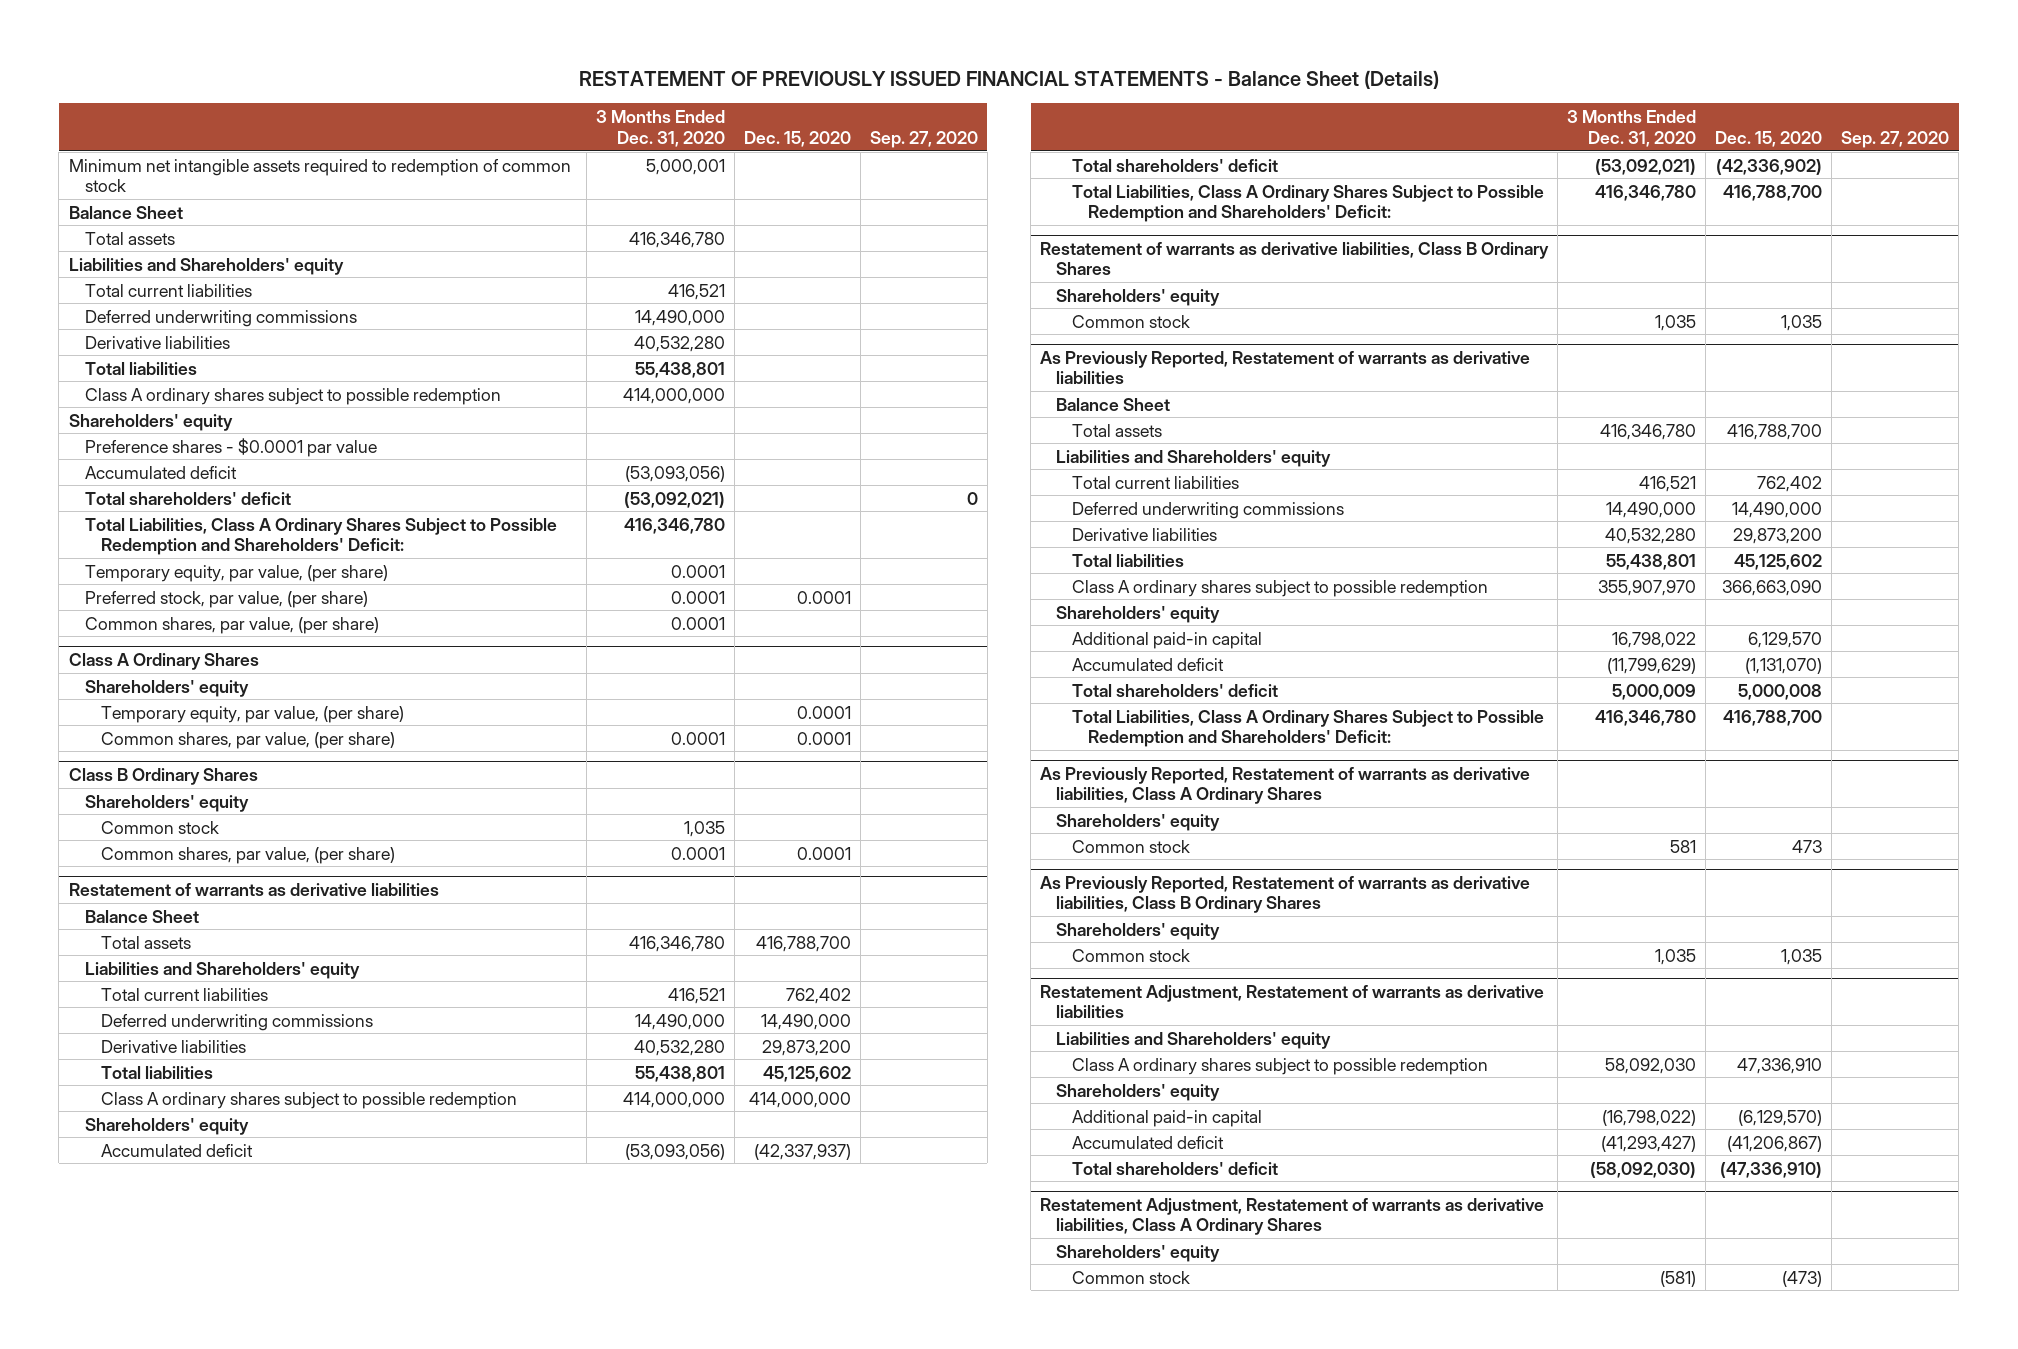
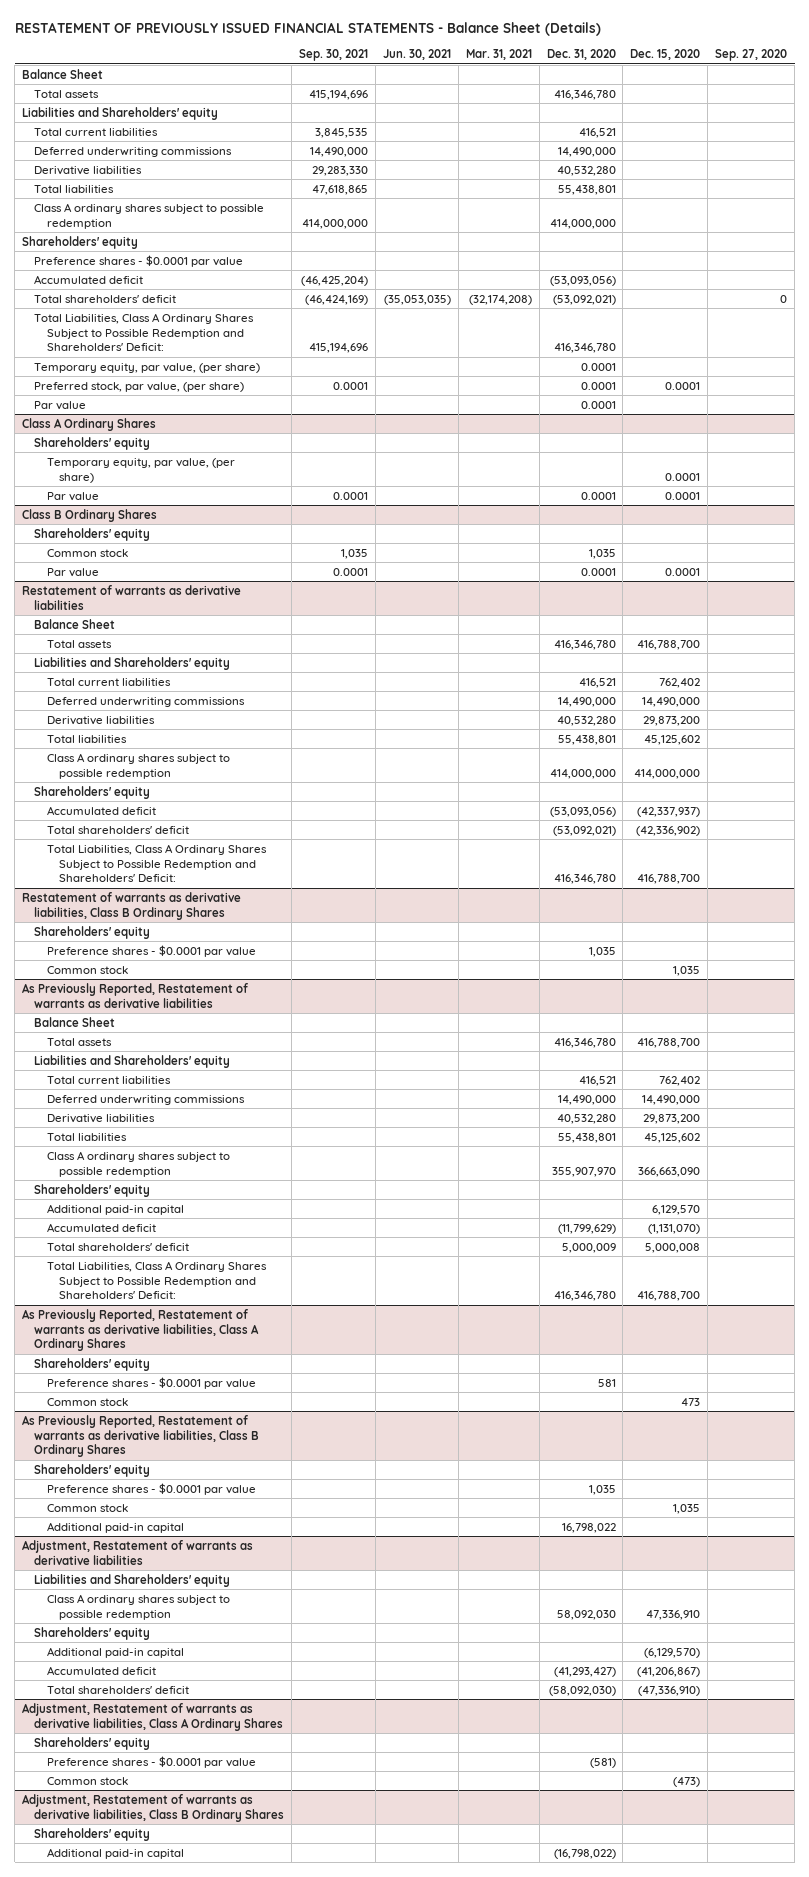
[595,110,725,147] 3 Months Ended Dec. 31, 2020 -> none
none -> [299,49,369,62] Sep. 30, 2021
none -> [382,49,451,61] Jun. 30, 2021
none -> [465,49,532,61] Mar. 31, 2021
none -> [546,49,616,61] Dec. 31, 2020
[68,158,571,193] Minimum net intangible assets required to redemption of common stock -> none
[84,616,379,634] Common shares, par value, (per share) -> [34,400,87,410] Par value
[100,731,395,749] Common shares, par value, (per share) -> [46,491,99,501] Par value
[100,846,395,864] Common shares, par value, (per share) -> [46,567,99,577] Par value
none -> [46,944,256,957] Preference shares - $0.0001 par value
none -> [46,1376,256,1389] Preference shares - $0.0001 par value
none -> [46,1482,256,1495] Preference shares - $0.0001 par value
none -> [46,1521,184,1533] Additional paid-in capital
[1040,984,1545,1019] Restatement Adjustment, Restatement of warrants as derivative liabilities -> [22,1539,254,1565] Adjustment, Restatement of warrants as derivative liabilities
[1040,1197,1545,1236] Restatement Adjustment, Restatement of warrants as derivative liabilities, Class A Ordinary Shares -> [22,1702,284,1731] Adjustment, Restatement of warrants as derivative liabilities, Class A Ordinary Shares
none -> [46,1755,256,1768] Preference shares - $0.0001 par value
none -> [22,1793,285,1822] Adjustment, Restatement of warrants as derivative liabilities, Class B Ordinary Shares
none -> [34,1827,151,1841] Shareholders' equity
none -> [46,1847,184,1859] Additional paid-in capital

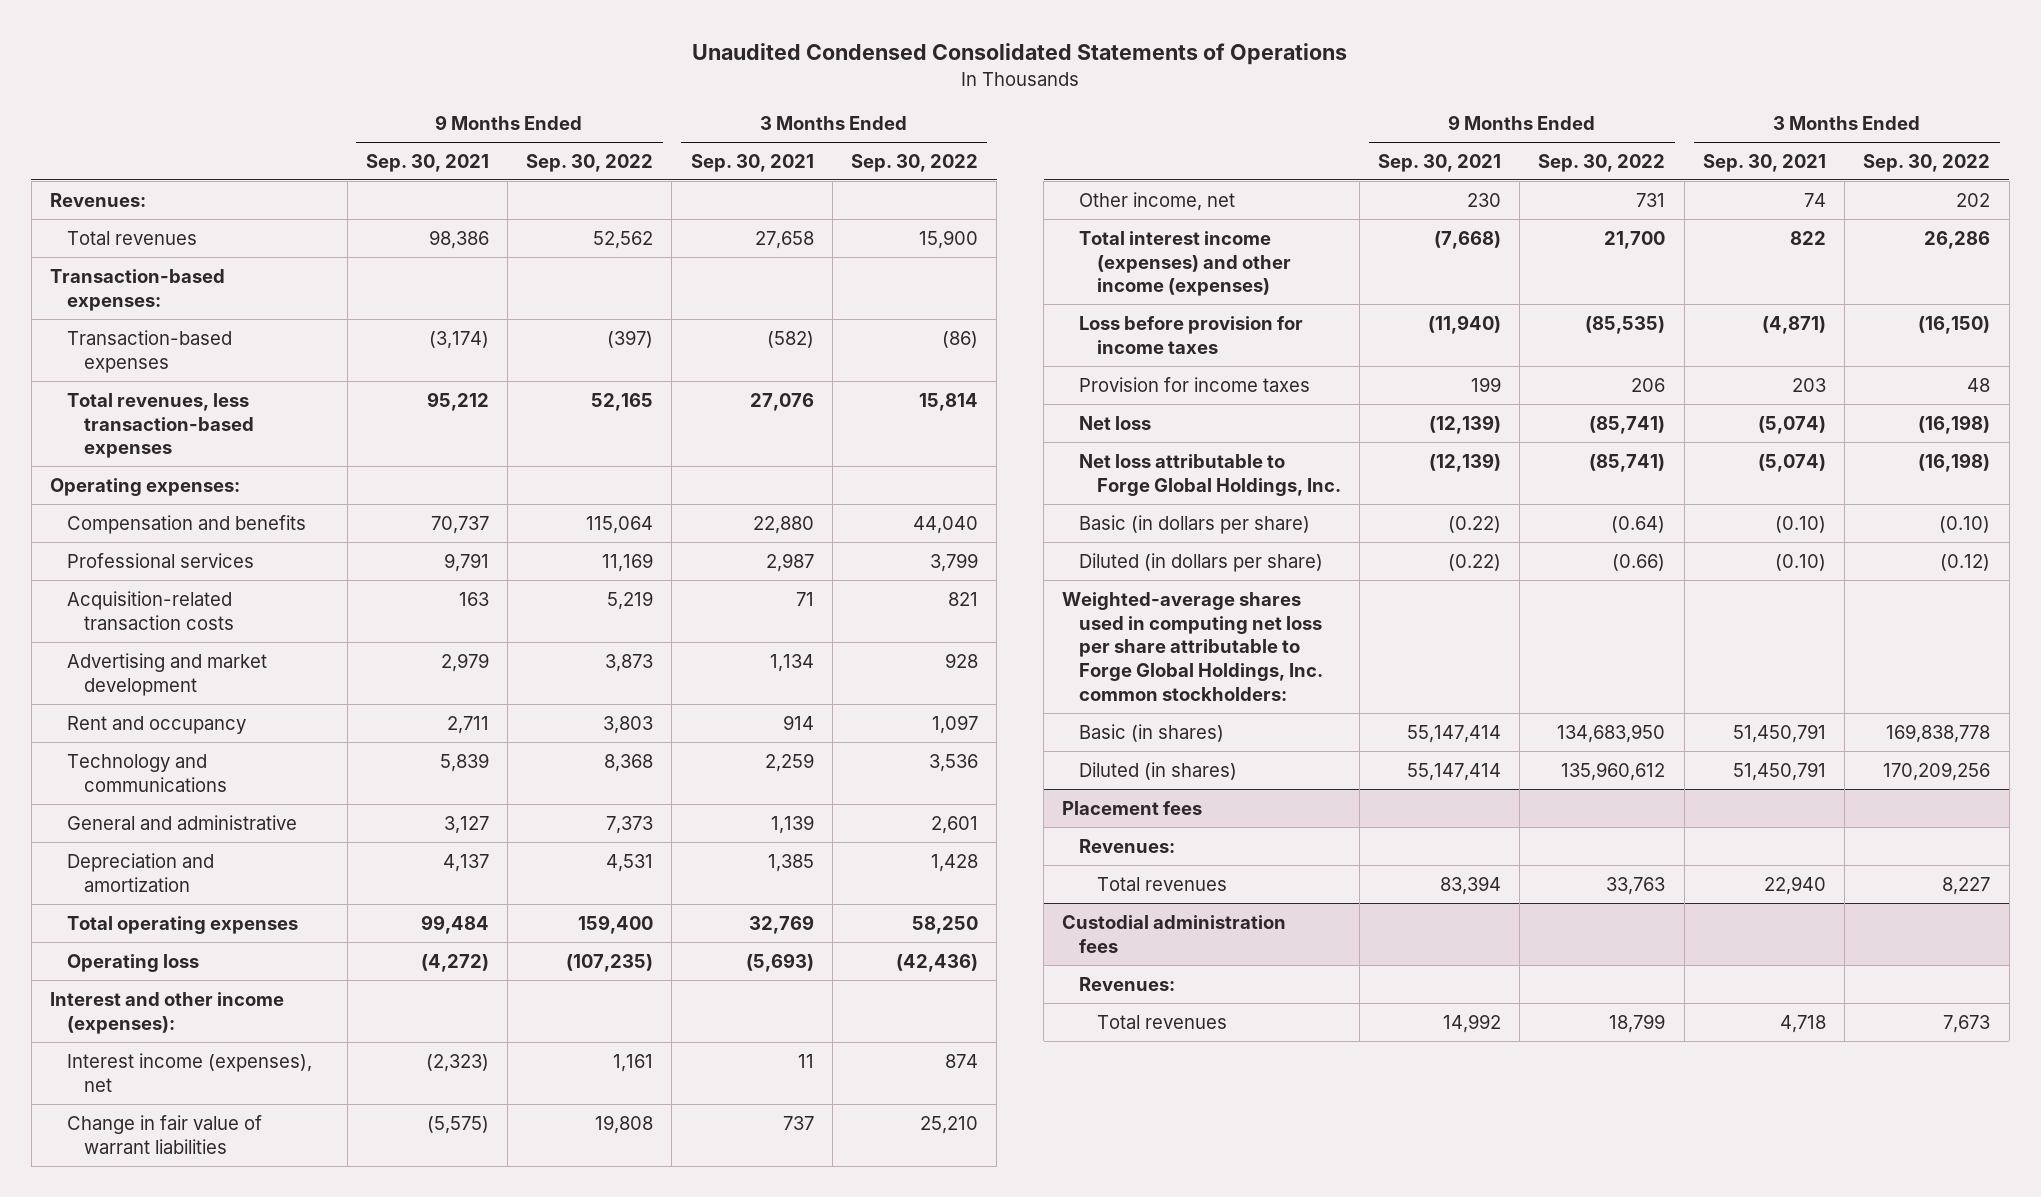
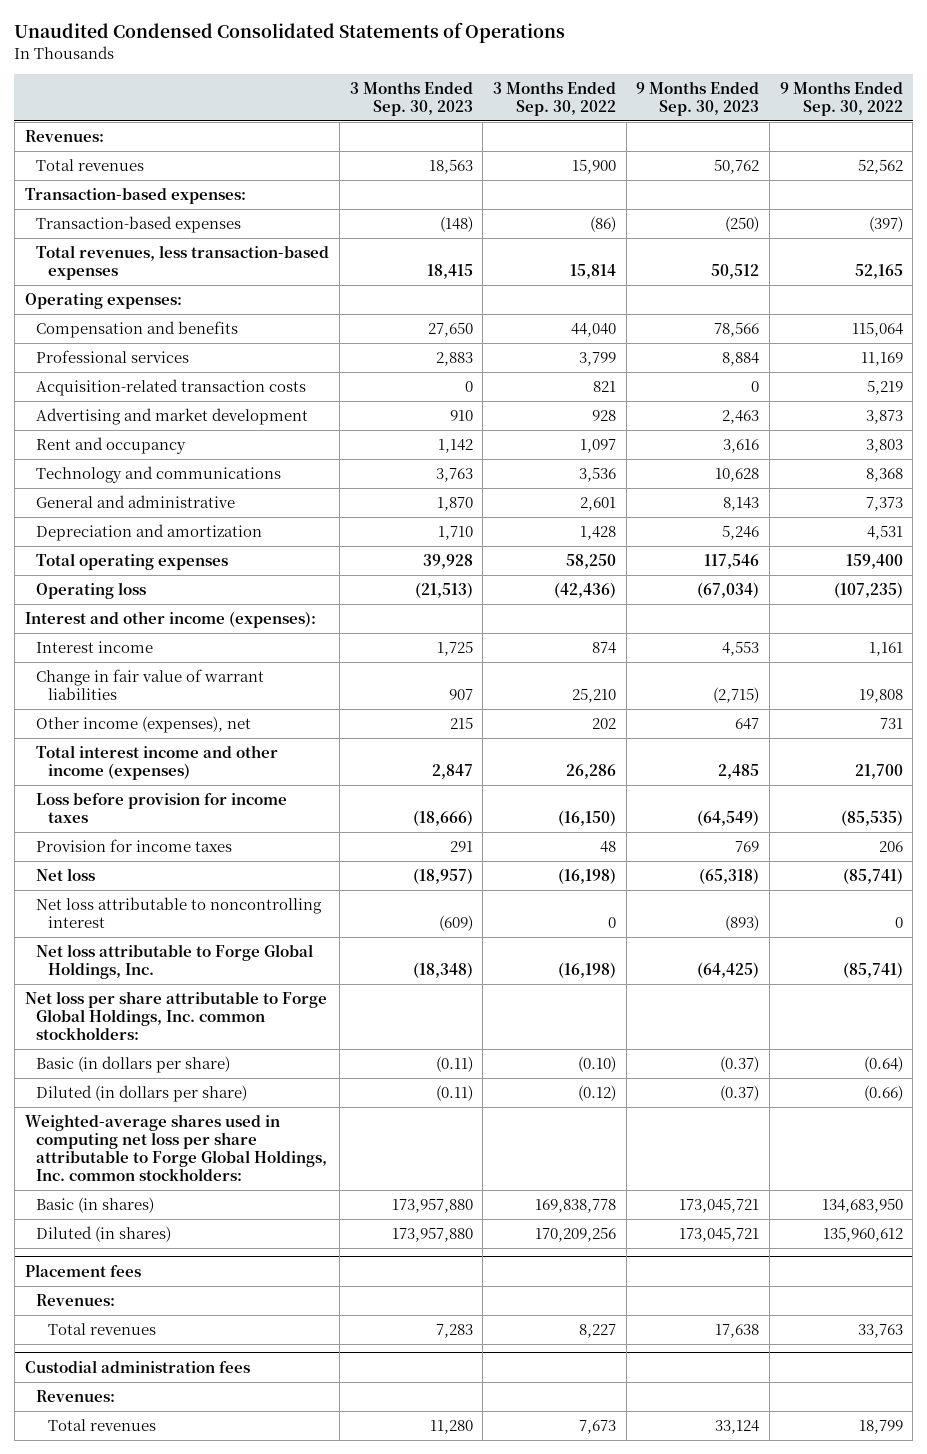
[365,153,489,172] Sep. 30, 2021 -> none
[690,153,814,172] Sep. 30, 2021 -> none
none -> [349,81,473,116] 3 Months Ended Sep. 30, 2023
none -> [636,81,760,116] 9 Months Ended Sep. 30, 2023
[67,1052,313,1092] Interest income (expenses), net -> [36,641,154,654] Interest income
[1079,191,1236,211] Other income, net -> [36,716,252,734] Other income (expenses), net
[1079,230,1291,297] Total interest income (expenses) and other income (expenses) -> [36,745,279,781] Total interest income and other income (expenses)
none -> [36,897,323,929] Net loss attributable to noncontrolling interest
none -> [24,991,327,1040] Net loss per share attributable to Forge Global Holdings, Inc. common stockholders:

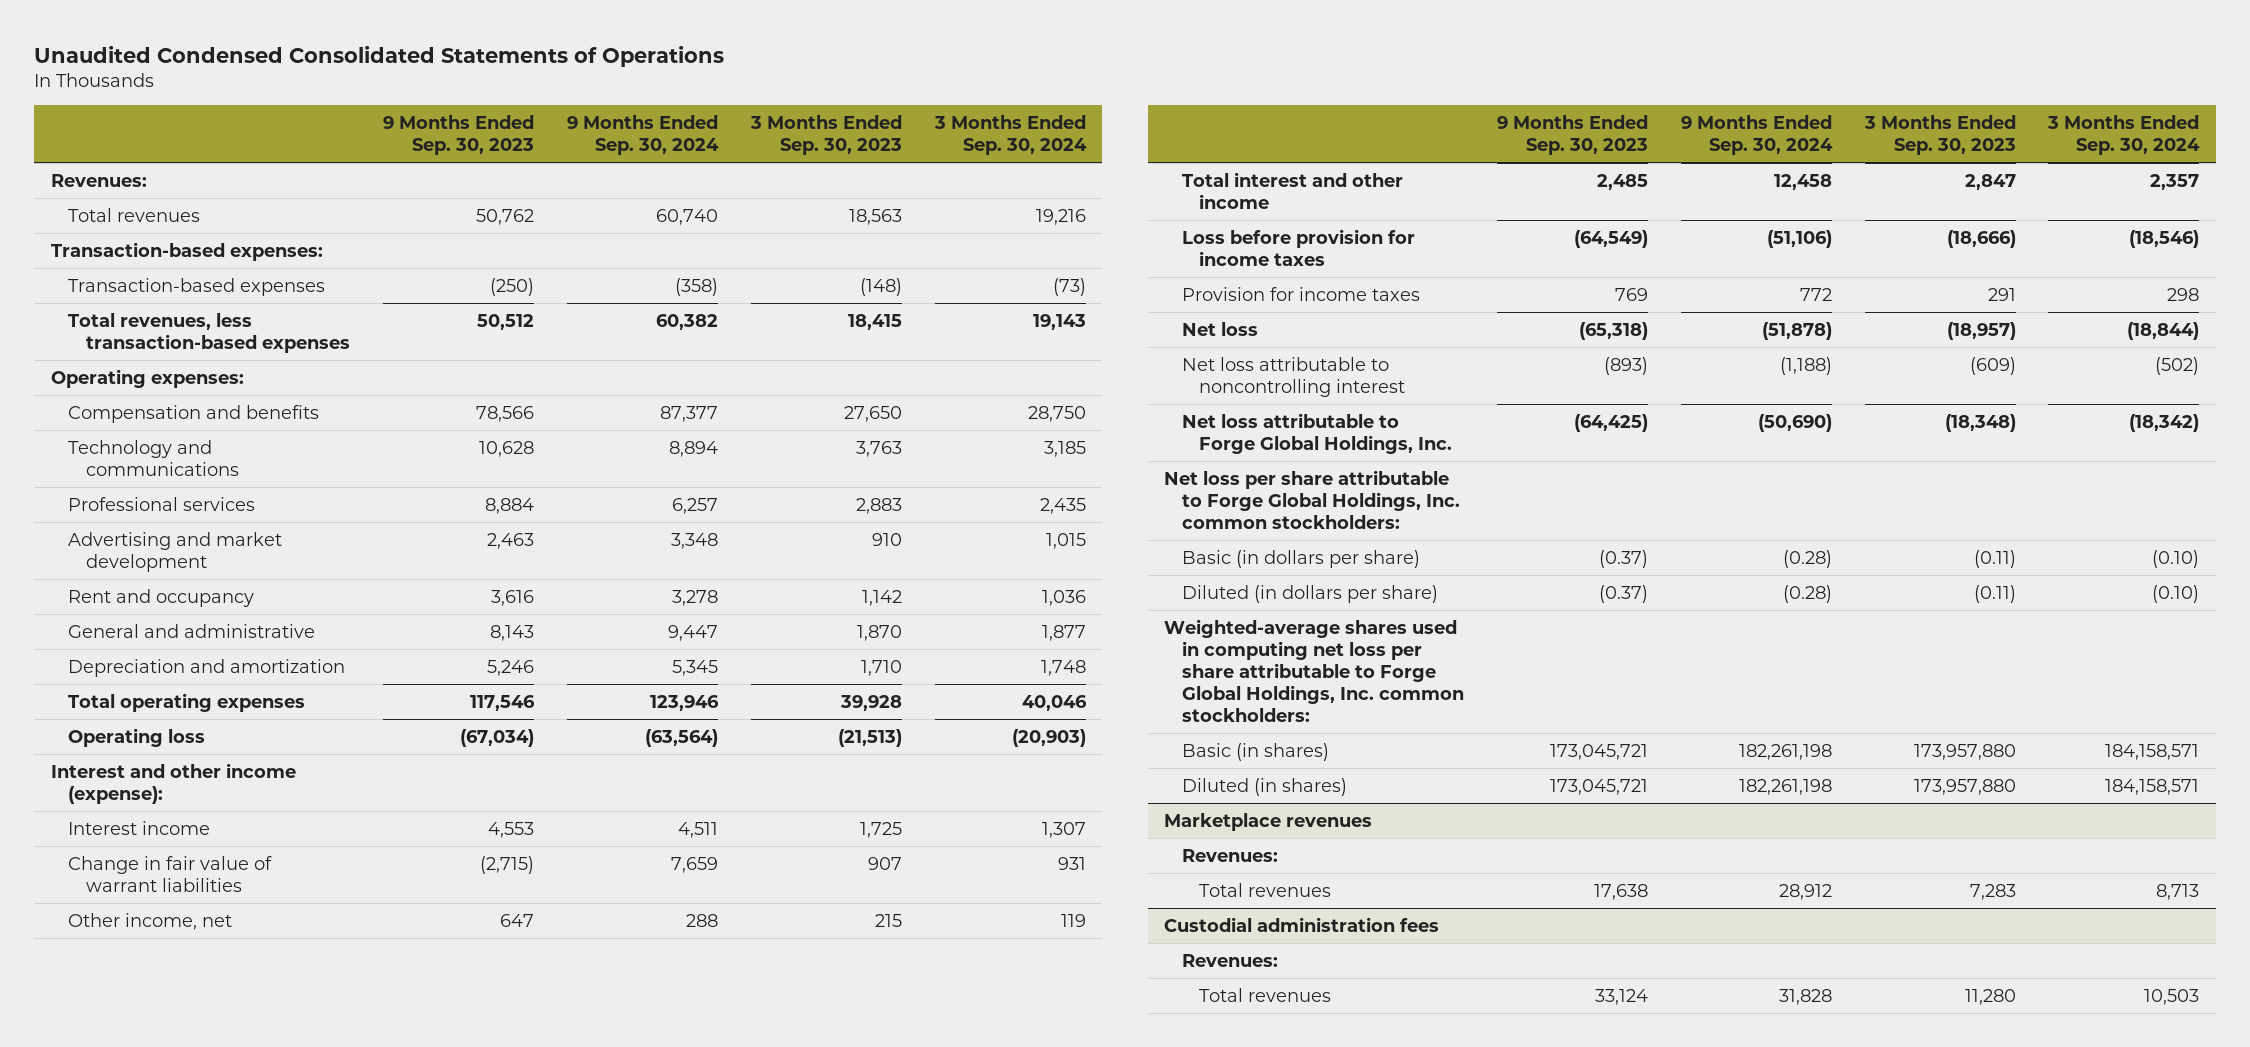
[492,81,616,116] 3 Months Ended Sep. 30, 2022 -> none
[779,81,903,116] 9 Months Ended Sep. 30, 2022 -> none
none -> [567,115,720,156] 9 Months Ended Sep. 30, 2024
none -> [934,115,1088,156] 3 Months Ended Sep. 30, 2024
[36,466,282,484] Technology and communications -> [68,439,239,476] Technology and communications
[36,379,307,397] Acquisition-related transaction costs -> none
[24,611,316,629] Interest and other income (expenses): -> [50,762,296,804] Interest and other income (expense):
[36,716,252,734] Other income (expenses), net -> [68,912,233,930] Other income, net
[36,745,279,781] Total interest income and other income (expenses) -> [1181,171,1403,209] Total interest and other income
[24,1264,141,1278] Placement fees -> none
none -> [1164,812,1373,831] Marketplace revenues

